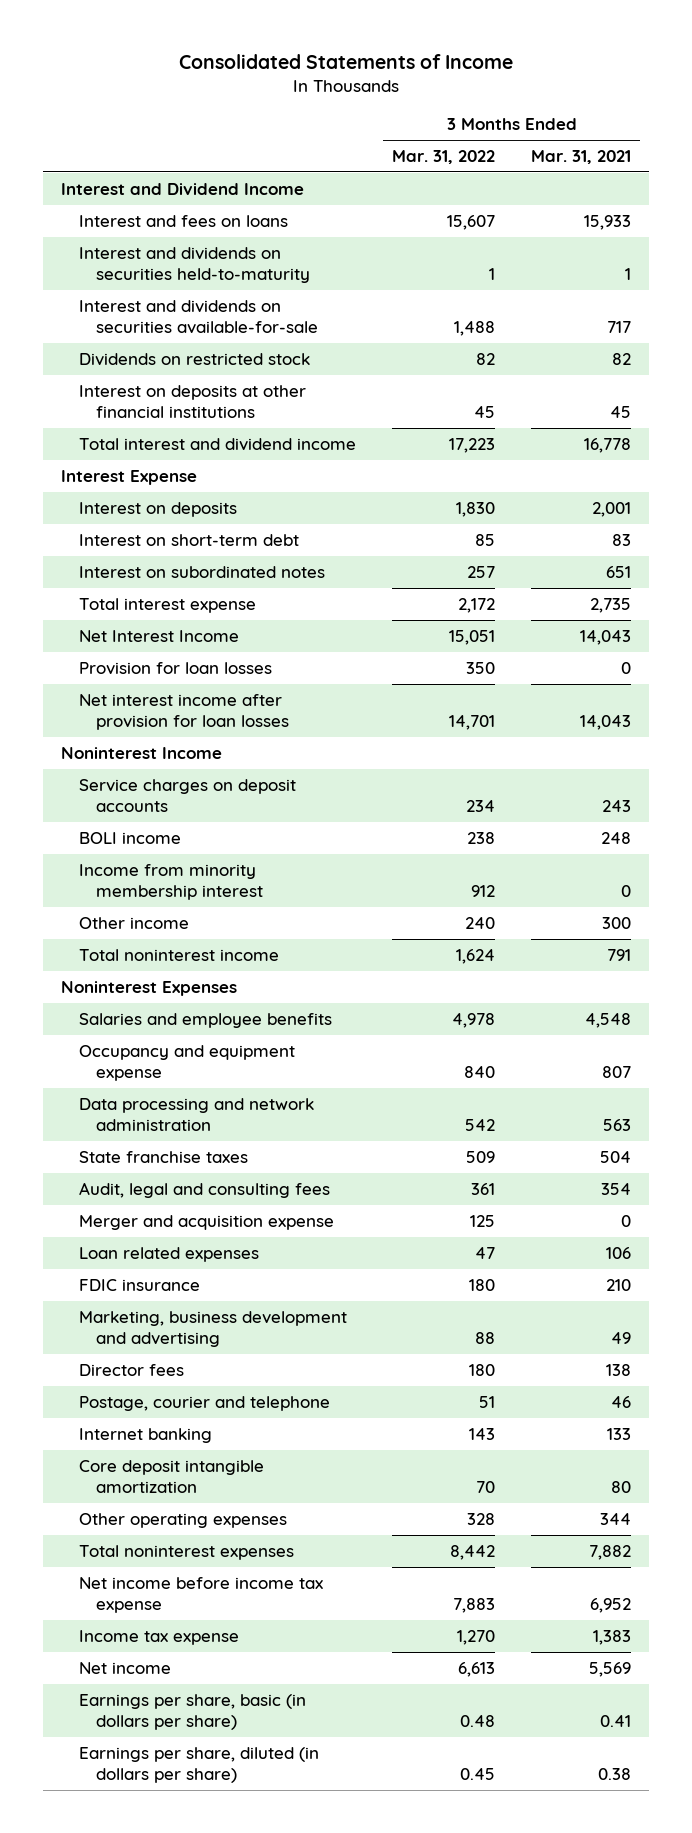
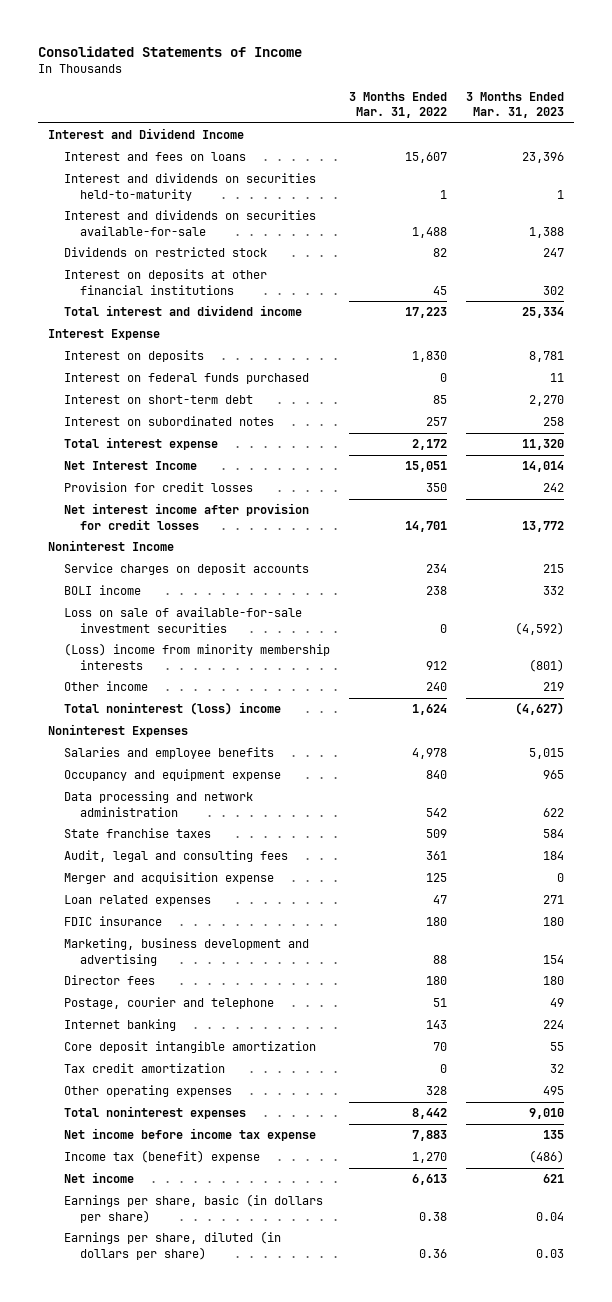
[531,150,632,165] Mar. 31, 2021 -> none
none -> [466,91,565,119] 3 Months Ended Mar. 31, 2023
none -> [63,373,309,385] Interest on federal funds purchased
[78,661,272,675] Provision for loan losses -> [63,482,253,493] Provision for credit losses
[78,693,290,731] Net interest income after provision for loan losses -> [63,503,309,530] Net interest income after provision for credit losses
none -> [63,607,302,633] Loss on sale of available-for-sale investment securities
[78,863,264,901] Income from minority membership interest -> [63,643,330,670] (Loss) income from minority membership interests
[78,948,279,961] Total noninterest income -> [63,702,281,716] Total noninterest (loss) income
none -> [63,1063,225,1074] Tax credit amortization
[78,1629,239,1645] Income tax expense -> [63,1150,260,1164] Income tax (benefit) expense
[459,1715,495,1728] 0.48 -> [418,1211,447,1221] 0.38
[459,1768,495,1781] 0.45 -> [418,1248,447,1258] 0.36

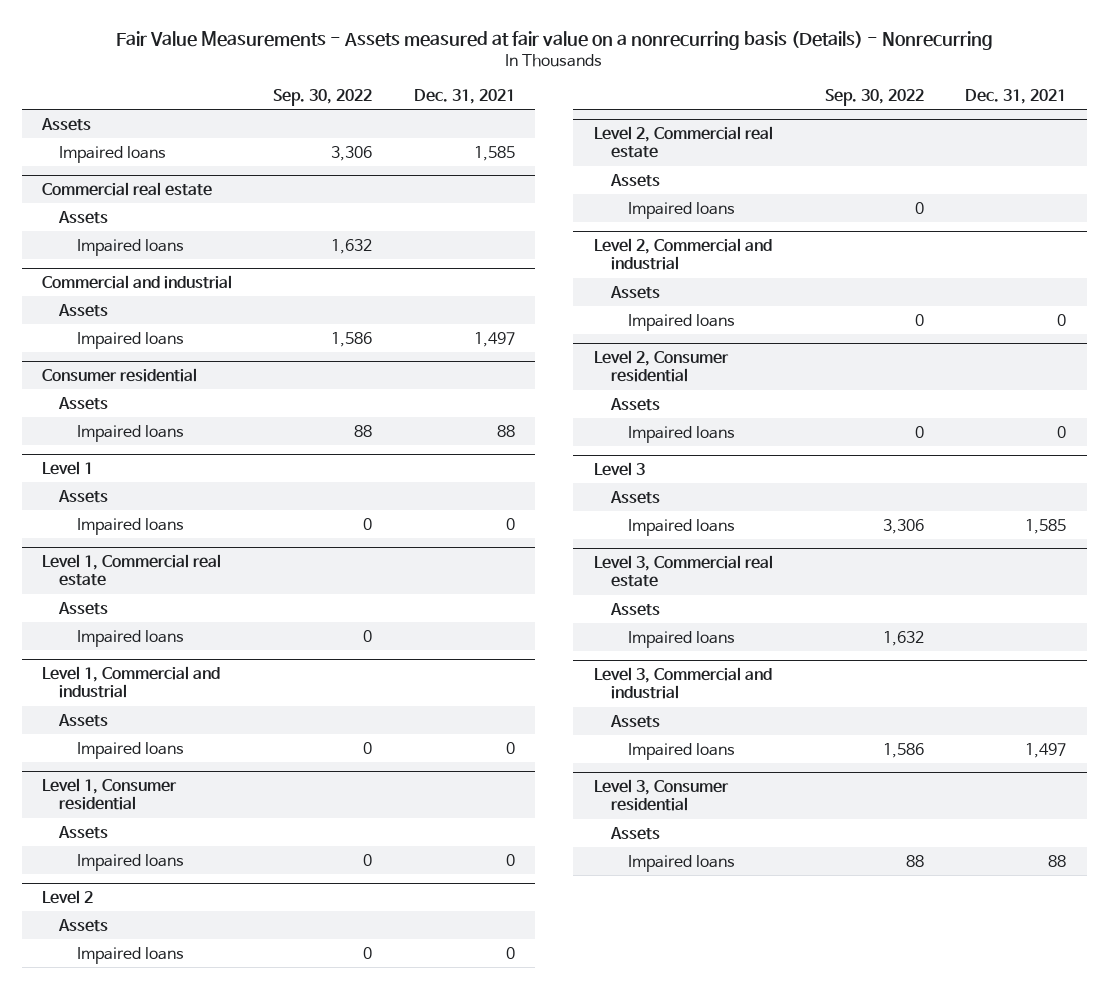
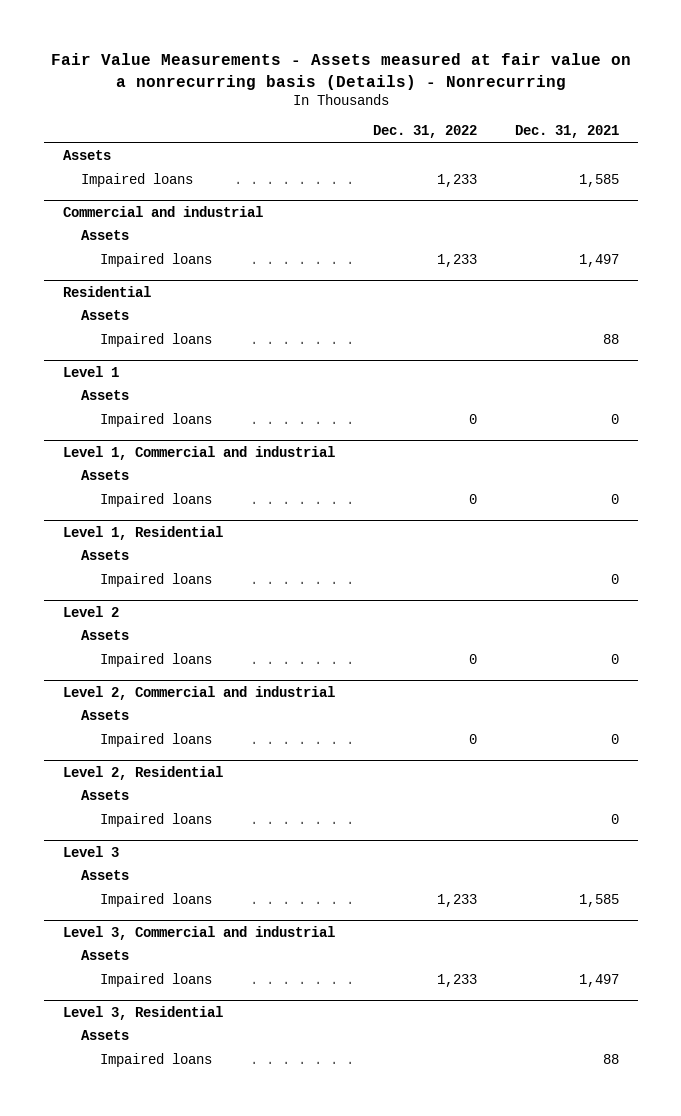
[273,88,373,106] Sep. 30, 2022 -> none
none -> [372,125,477,139] Dec. 31, 2022
[42,181,213,196] Commercial real estate -> none
[58,210,109,224] Assets -> none
[76,238,184,256] Impaired loans -> none
[42,367,198,382] Consumer residential -> [62,286,151,298] Residential
[42,553,222,587] Level 1, Commercial real estate -> none
[58,601,109,615] Assets -> none
[76,629,184,647] Impaired loans -> none
[42,777,178,811] Level 1, Consumer residential -> [62,526,223,541] Level 1, Residential
[593,125,773,159] Level 2, Commercial real estate -> none
[610,173,661,187] Assets -> none
[628,201,736,219] Impaired loans -> none
[593,349,729,383] Level 2, Consumer residential -> [62,766,223,781] Level 2, Residential
[593,554,773,588] Level 3, Commercial real estate -> none
[610,602,661,616] Assets -> none
[628,630,736,648] Impaired loans -> none
[593,778,729,812] Level 3, Consumer residential -> [62,1006,223,1021] Level 3, Residential

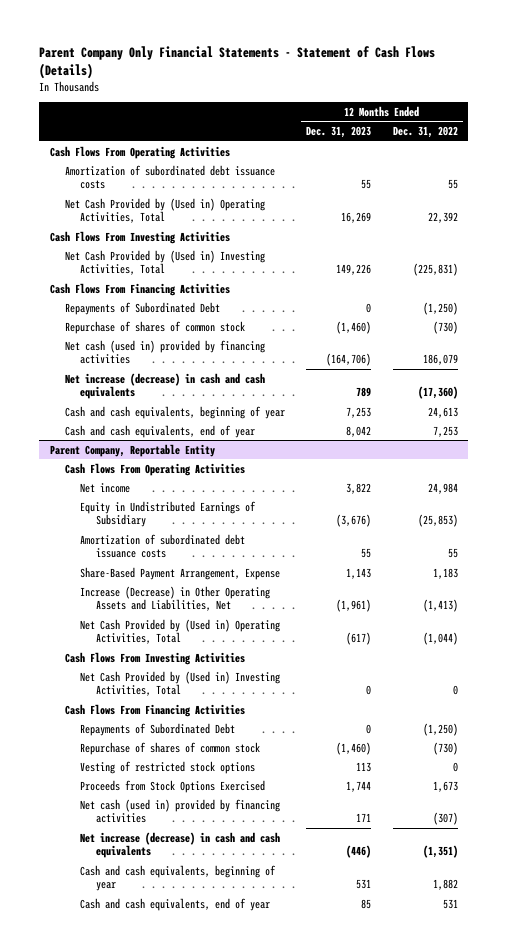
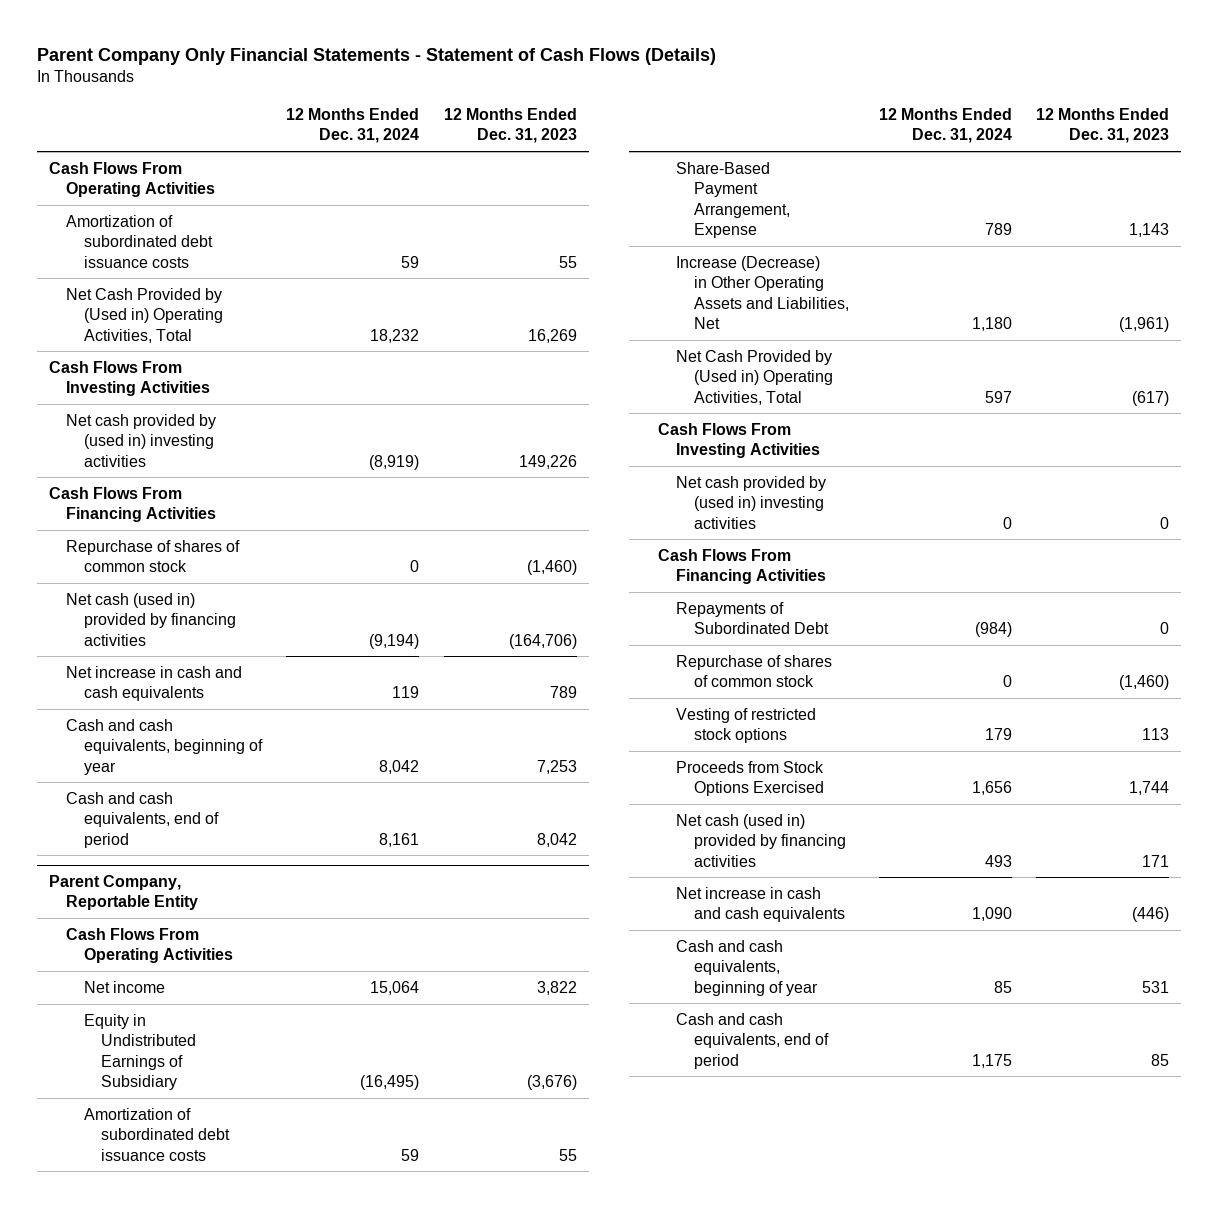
[392,126,458,139] Dec. 31, 2022 -> none
none -> [286,107,420,144] 12 Months Ended Dec. 31, 2024
[65,249,266,276] Net Cash Provided by (Used in) Investing Activities, Total -> [66,413,217,467] Net cash provided by (used in) investing activities
[65,301,221,315] Repayments of Subordinated Debt -> none
[65,372,266,400] Net increase (decrease) in cash and cash equivalents -> [66,665,243,702] Net increase in cash and cash equivalents
[65,424,256,438] Cash and cash equivalents, end of year -> [66,791,219,848] Cash and cash equivalents, end of period
[80,670,281,697] Net Cash Provided by (Used in) Investing Activities, Total -> [676,475,827,529] Net cash provided by (used in) investing activities
[80,831,281,859] Net increase (decrease) in cash and cash equivalents -> [676,886,845,923] Net increase in cash and cash equivalents
[80,897,271,911] Cash and cash equivalents, end of year -> [676,1012,829,1069] Cash and cash equivalents, end of period

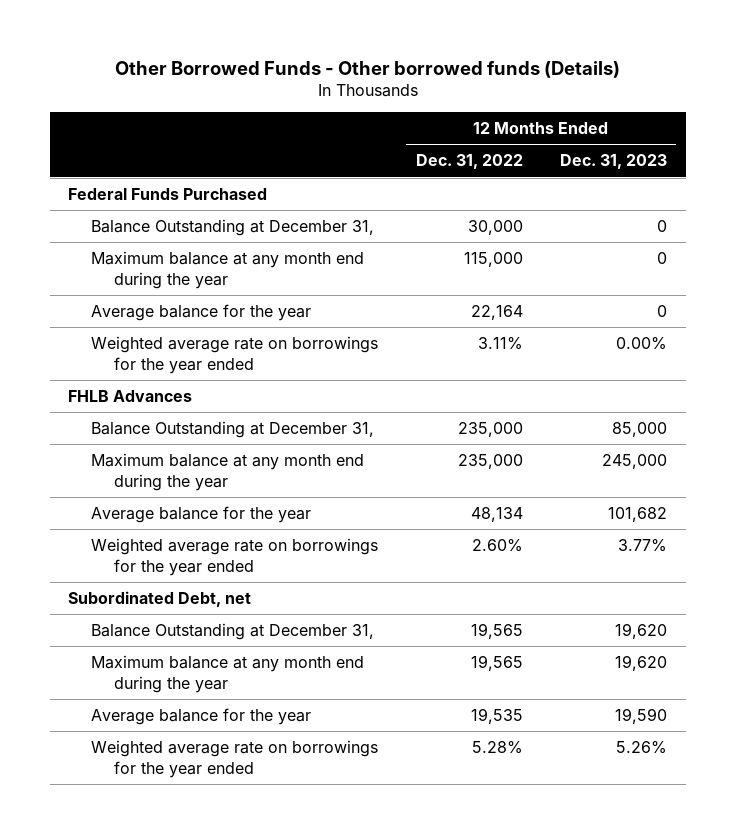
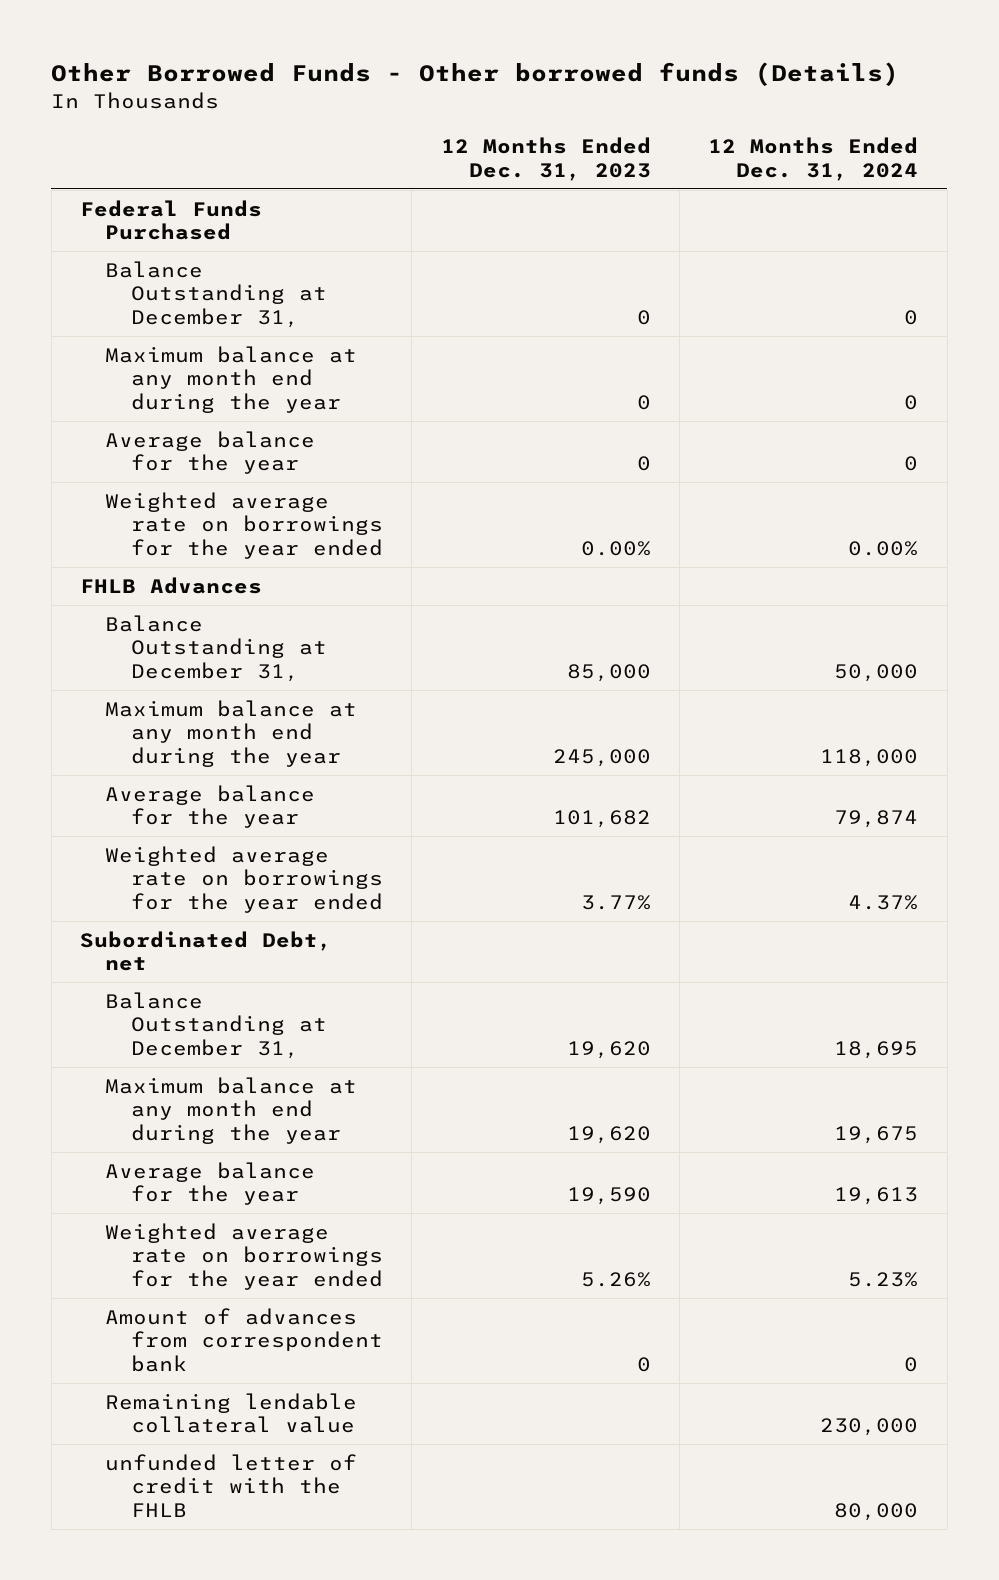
[415,154,523,170] Dec. 31, 2022 -> none
none -> [708,136,919,181] 12 Months Ended Dec. 31, 2024
none -> [105,1307,383,1373] Amount of advances from correspondent bank
none -> [105,1392,358,1434] Remaining lendable collateral value
none -> [105,1453,358,1518] unfunded letter of credit with the FHLB

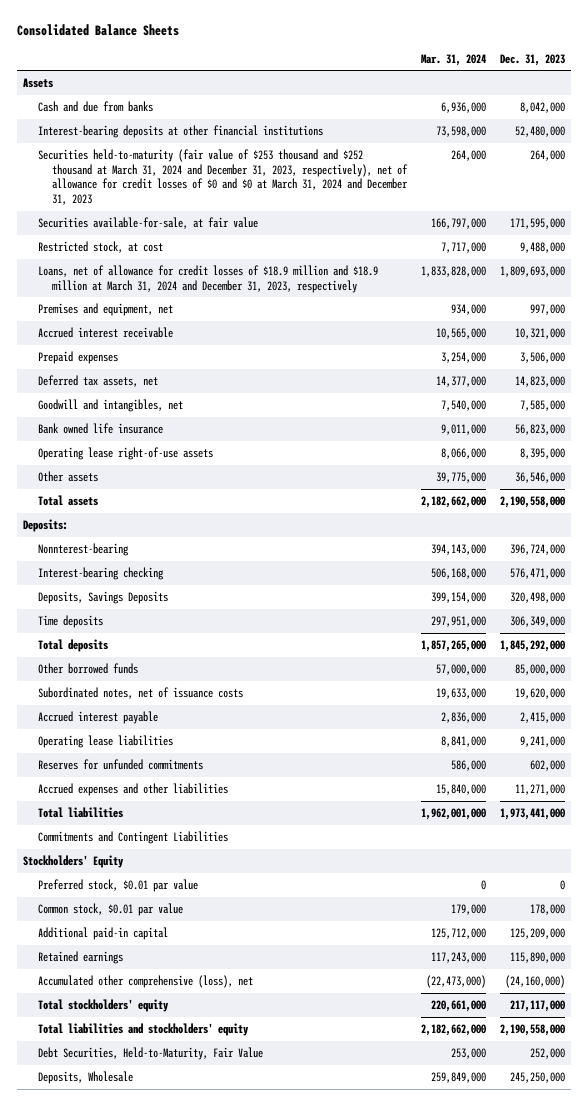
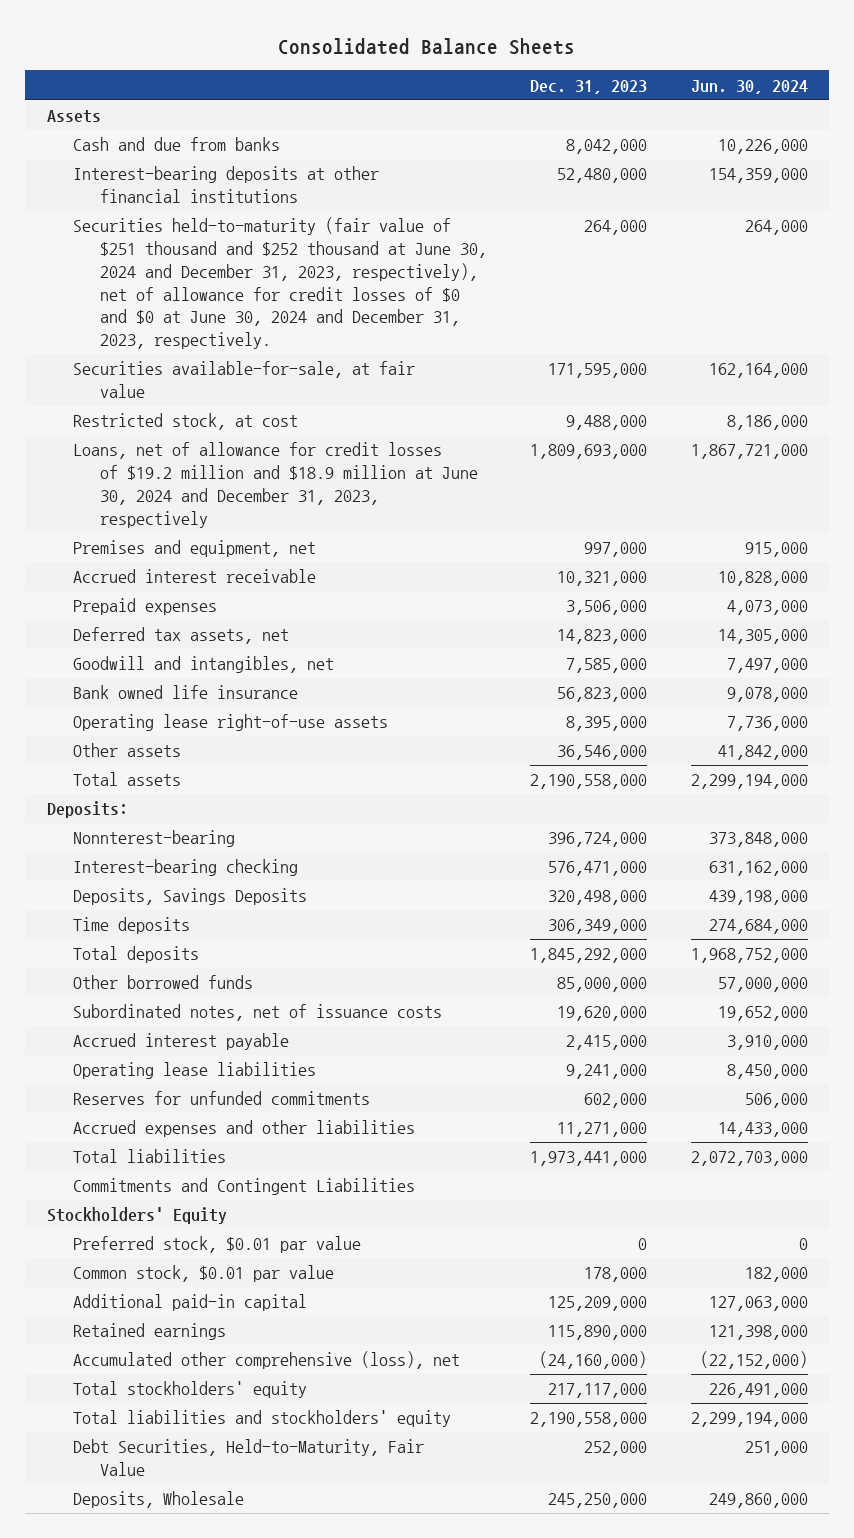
[420,53,486,66] Mar. 31, 2024 -> none
none -> [690,79,808,94] Jun. 30, 2024
[37,149,408,206] Securities held-to-maturity (fair value of $253 thousand and $252 thousand at March 31, 2024 and December 31, 2023, respectively), net of allowance for credit losses of $0 and $0 at March 31, 2024 and December 31, 2023 -> [73,217,487,350] Securities held-to-maturity (fair value of $251 thousand and $252 thousand at June 30, 2024 and December 31, 2023, respectively), net of allowance for credit losses of $0 and $0 at June 30, 2024 and December 31, 2023, respectively.
[37,265,378,293] Loans, net of allowance for credit losses of $18.9 million and $18.9 million at March 31, 2024 and December 31, 2023, respectively -> [73,442,478,528] Loans, net of allowance for credit losses of $19.2 million and $18.9 million at June 30, 2024 and December 31, 2023, respectively

